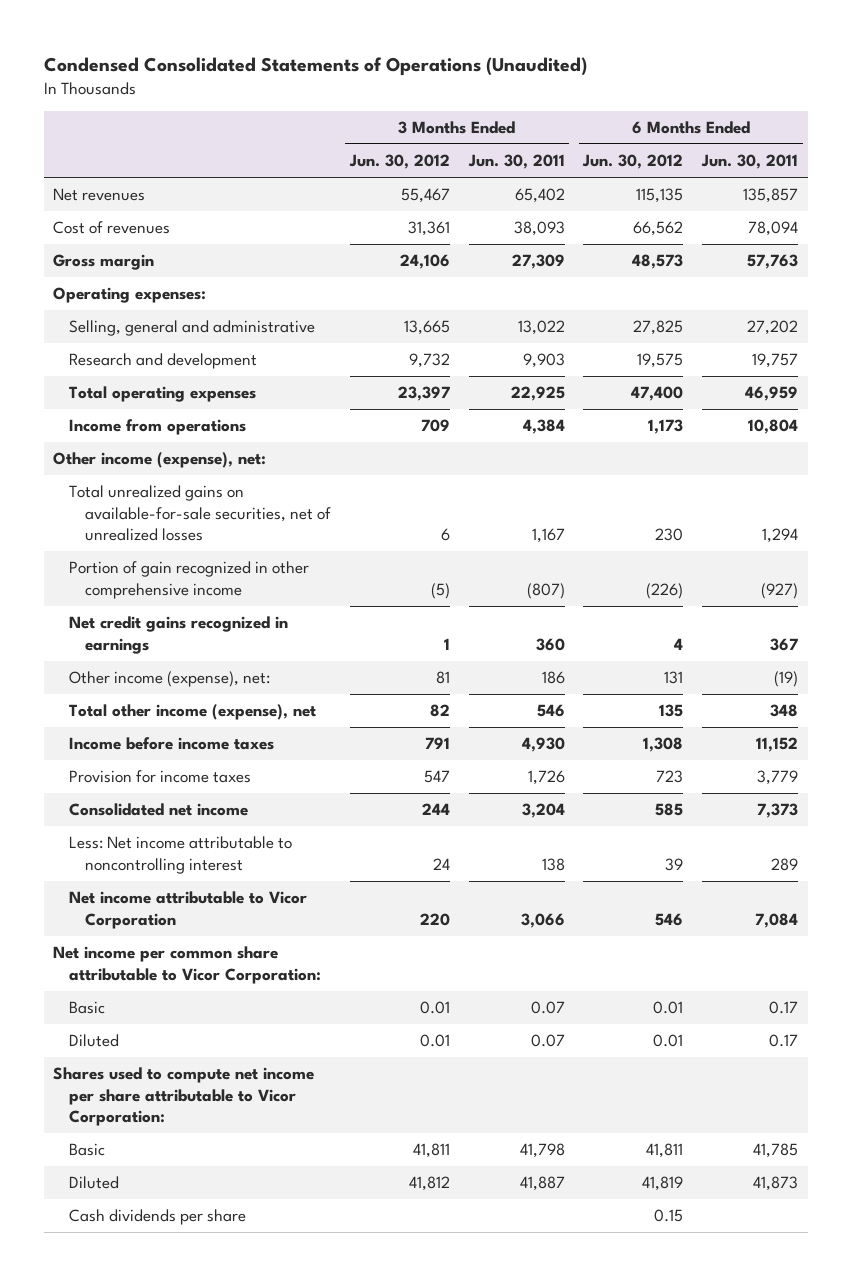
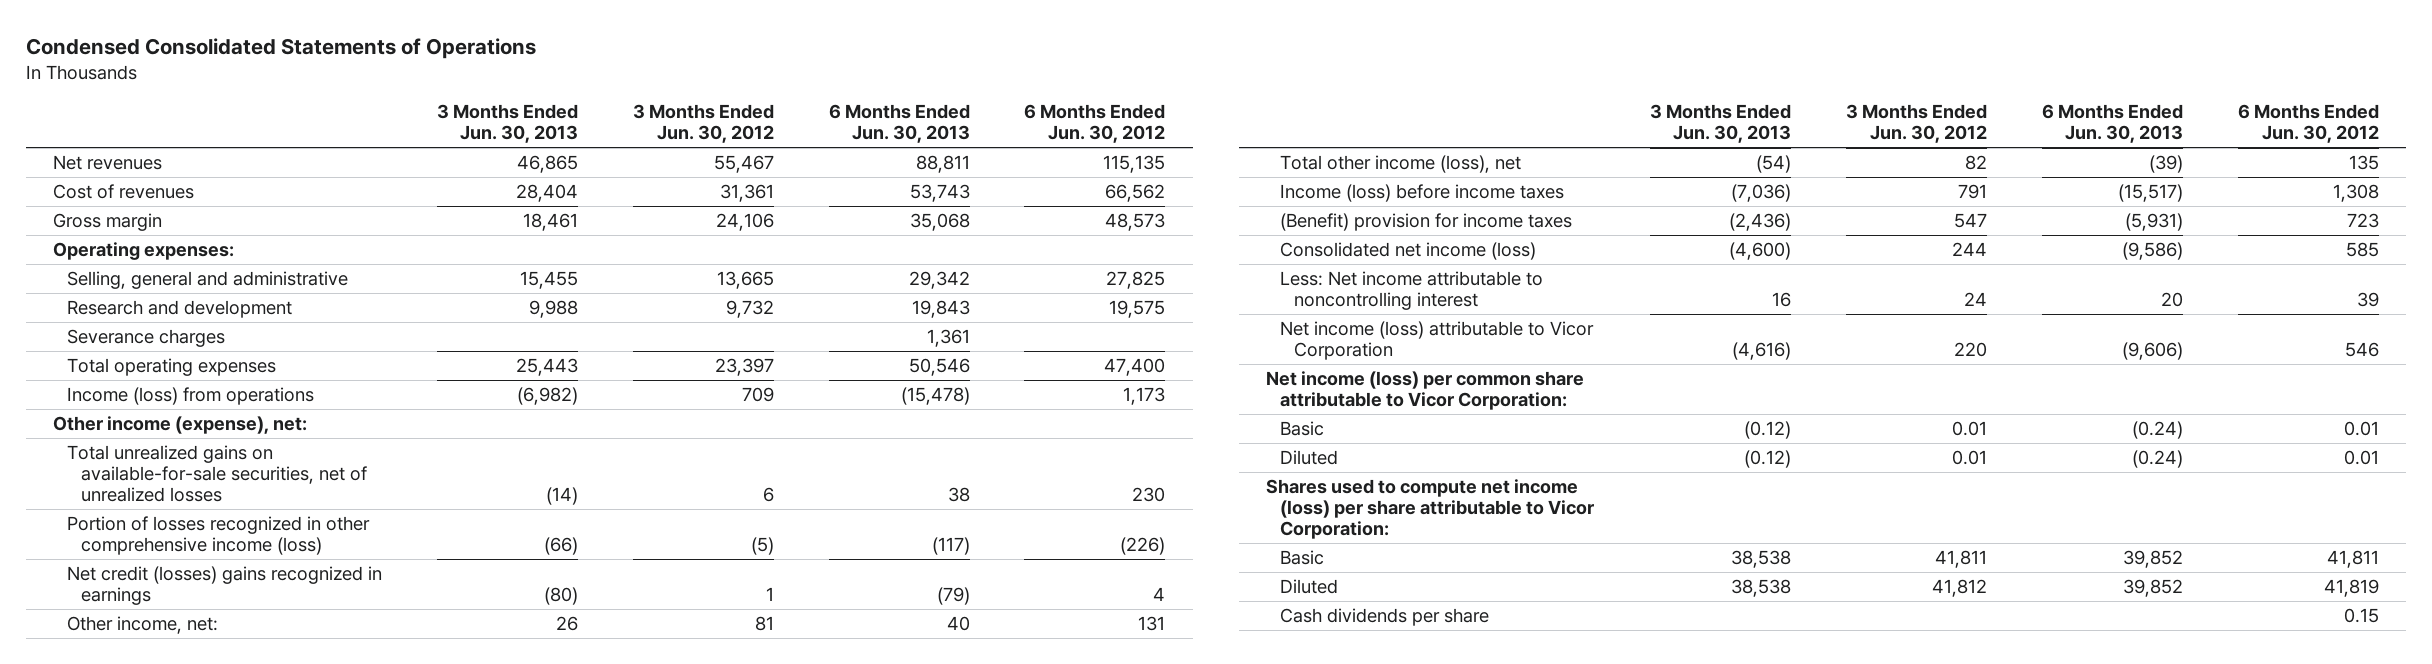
[44,56,588,76] Condensed Consolidated Statements of Operations (Unaudited) -> [25,38,536,60] Condensed Consolidated Statements of Operations
[467,154,565,170] Jun. 30, 2011 -> none
[701,154,799,170] Jun. 30, 2011 -> none
none -> [436,104,578,144] 3 Months Ended Jun. 30, 2013
none -> [828,104,970,144] 6 Months Ended Jun. 30, 2013
none -> [66,328,225,347] Severance charges
[69,419,247,436] Income from operations -> [66,386,314,405] Income (loss) from operations
[69,561,310,599] Portion of gain recognized in other comprehensive income -> [66,515,370,555] Portion of losses recognized in other comprehensive income (loss)
[69,616,289,654] Net credit gains recognized in earnings -> [66,565,382,605] Net credit (losses) gains recognized in earnings
[69,671,271,688] Other income (expense), net: -> [66,615,218,634] Other income, net:
[69,704,317,721] Total other income (expense), net -> [1280,154,1522,173] Total other income (loss), net
[69,737,275,751] Income before income taxes -> [1280,183,1565,202] Income (loss) before income taxes
[69,770,252,784] Provision for income taxes -> [1280,212,1573,231] (Benefit) provision for income taxes
[69,803,249,817] Consolidated net income -> [1280,241,1537,260] Consolidated net income (loss)
[69,891,308,929] Net income attributable to Vicor Corporation -> [1280,320,1595,360] Net income (loss) attributable to Vicor Corporation
[53,946,322,984] Net income per common share attributable to Vicor Corporation: -> [1266,370,1585,410] Net income (loss) per common share attributable to Vicor Corporation:
[53,1067,315,1127] Shares used to compute net income per share attributable to Vicor Corporation: -> [1266,478,1595,540] Shares used to compute net income (loss) per share attributable to Vicor Corporation:

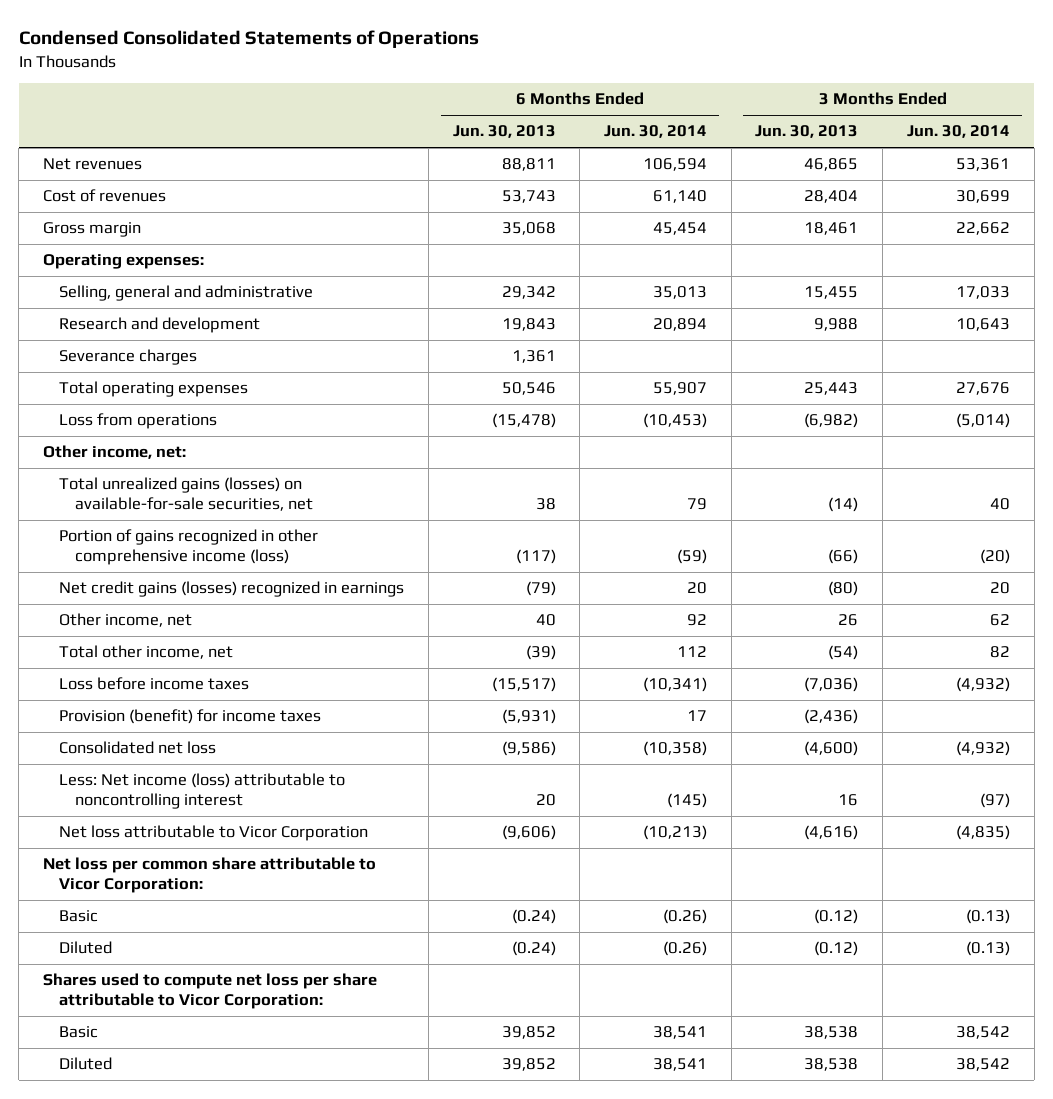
[632,104,774,144] 3 Months Ended Jun. 30, 2012 -> none
[1024,104,1166,144] 6 Months Ended Jun. 30, 2012 -> none
none -> [604,125,708,139] Jun. 30, 2014
none -> [906,125,1010,139] Jun. 30, 2014
[66,386,314,405] Income (loss) from operations -> [59,413,218,430] Loss from operations
[53,415,308,434] Other income (expense), net: -> [43,445,187,460] Other income, net:
[66,444,367,503] Total unrealized gains on available-for-sale securities, net of unrealized losses -> [59,477,314,512] Total unrealized gains (losses) on available-for-sale securities, net
[66,515,370,555] Portion of losses recognized in other comprehensive income (loss) -> [59,529,319,566] Portion of gains recognized in other comprehensive income (loss)
[66,565,382,605] Net credit (losses) gains recognized in earnings -> [59,581,405,598] Net credit gains (losses) recognized in earnings
[66,615,218,634] Other income, net: -> [59,613,193,628] Other income, net
[1280,154,1522,173] Total other income (loss), net -> [59,645,234,660] Total other income, net
[1280,183,1565,202] Income (loss) before income taxes -> [59,677,250,691] Loss before income taxes
[1280,212,1573,231] (Benefit) provision for income taxes -> [59,709,322,725] Provision (benefit) for income taxes
[1280,241,1537,260] Consolidated net income (loss) -> [59,741,217,755] Consolidated net loss
[1280,270,1544,310] Less: Net income attributable to noncontrolling interest -> [59,773,346,810] Less: Net income (loss) attributable to noncontrolling interest
[1280,320,1595,360] Net income (loss) attributable to Vicor Corporation -> [59,825,369,842] Net loss attributable to Vicor Corporation
[1266,370,1585,410] Net income (loss) per common share attributable to Vicor Corporation: -> [43,857,377,894] Net loss per common share attributable to Vicor Corporation:
[1266,478,1595,540] Shares used to compute net income (loss) per share attributable to Vicor Corporation: -> [43,973,378,1010] Shares used to compute net loss per share attributable to Vicor Corporation:
[1280,607,1490,626] Cash dividends per share -> none

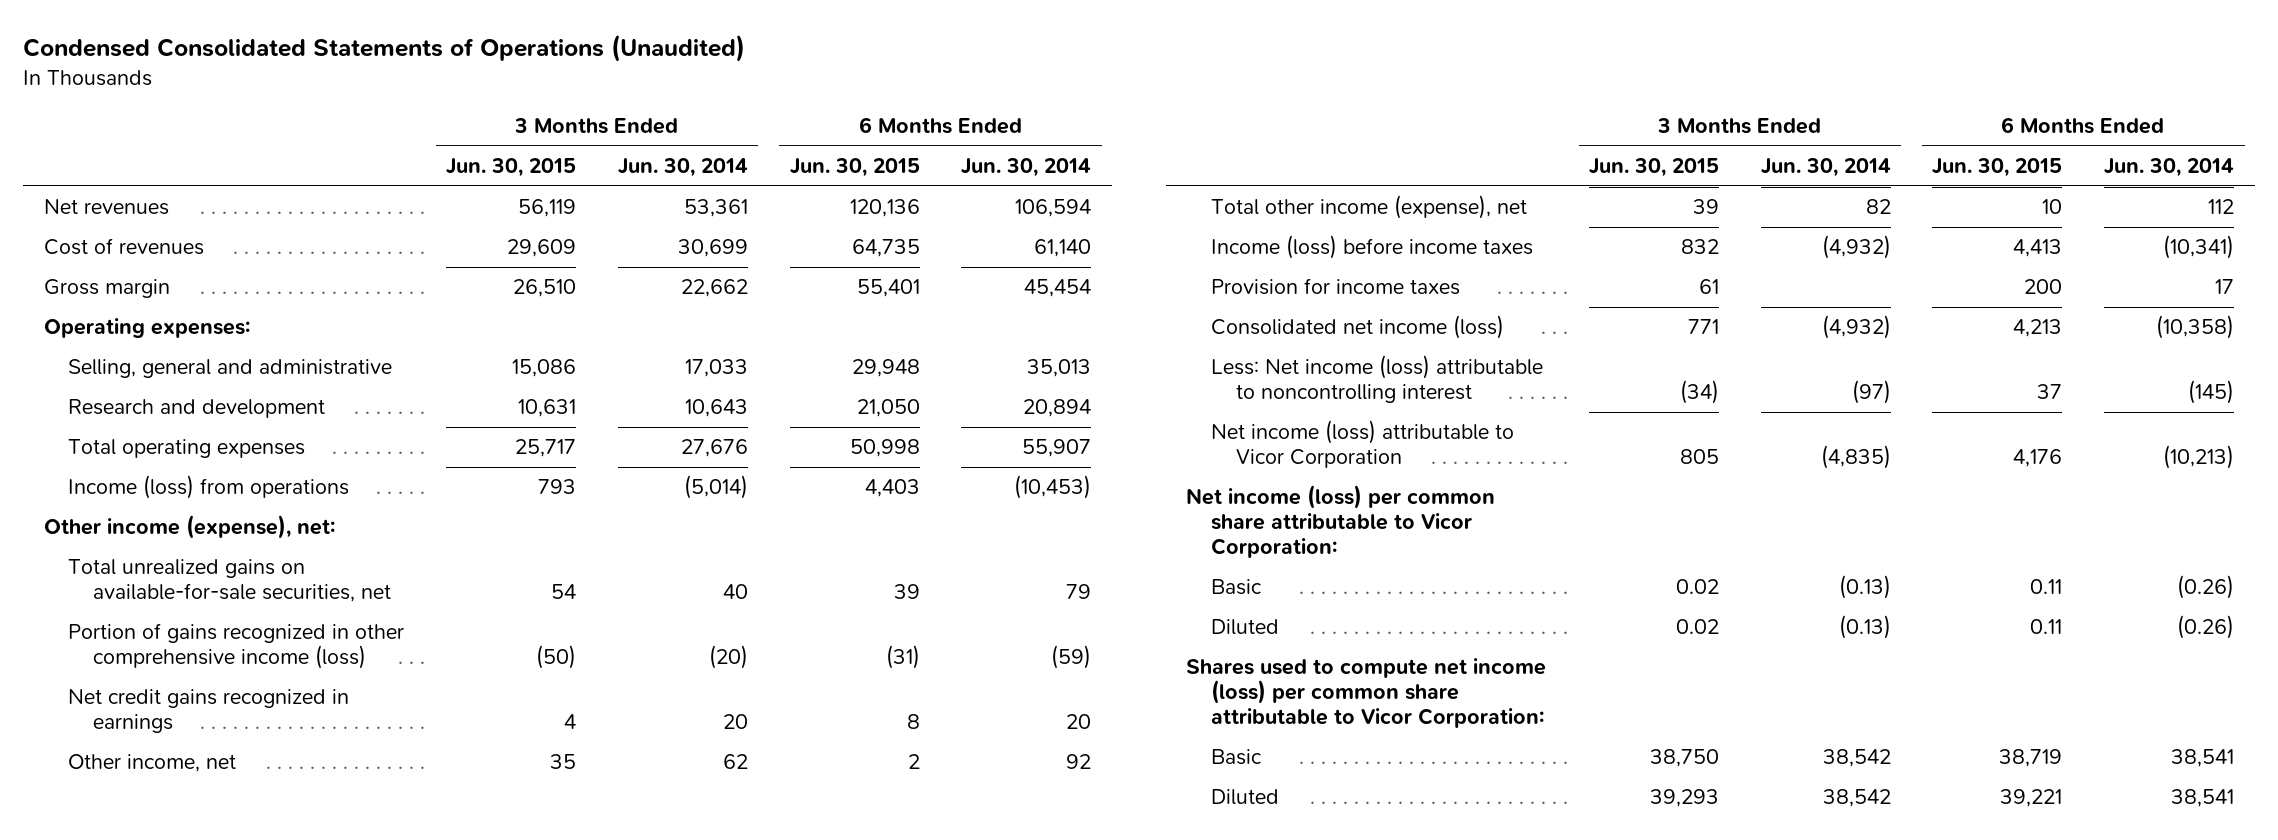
[18,30,479,49] Condensed Consolidated Statements of Operations -> [22,33,745,62] Condensed Consolidated Statements of Operations (Unaudited)
[452,125,556,139] Jun. 30, 2013 -> none
[755,125,859,139] Jun. 30, 2013 -> none
none -> [446,157,577,177] Jun. 30, 2015
none -> [789,157,920,177] Jun. 30, 2015
[59,349,198,366] Severance charges -> none
[59,413,218,430] Loss from operations -> [68,475,350,500] Income (loss) from operations
[43,445,187,460] Other income, net: -> [43,515,335,540] Other income (expense), net:
[59,477,314,512] Total unrealized gains (losses) on available-for-sale securities, net -> [68,559,392,603] Total unrealized gains on available-for-sale securities, net
[59,581,405,598] Net credit gains (losses) recognized in earnings -> [68,689,350,734] Net credit gains recognized in earnings
[59,645,234,660] Total other income, net -> [1211,195,1528,220] Total other income (expense), net
[59,677,250,691] Loss before income taxes -> [1211,235,1534,260] Income (loss) before income taxes
[59,709,322,725] Provision (benefit) for income taxes -> [1211,278,1461,296] Provision for income taxes
[59,741,217,755] Consolidated net loss -> [1211,315,1505,340] Consolidated net income (loss)
[59,825,369,842] Net loss attributable to Vicor Corporation -> [1211,420,1515,469] Net income (loss) attributable to Vicor Corporation
[43,857,377,894] Net loss per common share attributable to Vicor Corporation: -> [1186,485,1496,559] Net income (loss) per common share attributable to Vicor Corporation:
[43,973,378,1010] Shares used to compute net loss per share attributable to Vicor Corporation: -> [1186,658,1547,729] Shares used to compute net income (loss) per common share attributable to Vicor Corporation:

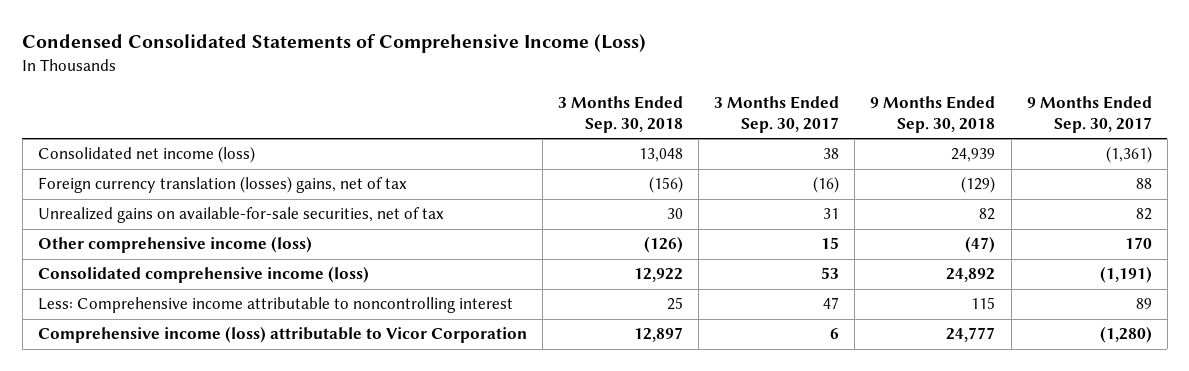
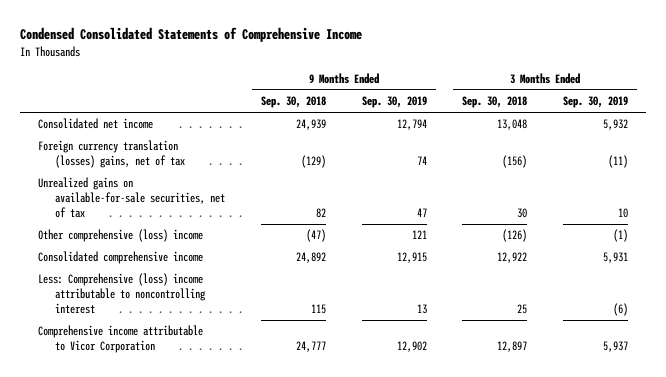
[22,34,647,54] Condensed Consolidated Statements of Comprehensive Income (Loss) -> [20,27,363,43] Condensed Consolidated Statements of Comprehensive Income
[714,96,840,133] 3 Months Ended Sep. 30, 2017 -> none
[1026,96,1152,133] 9 Months Ended Sep. 30, 2017 -> none
none -> [361,96,427,109] Sep. 30, 2019
none -> [563,96,629,109] Sep. 30, 2019
[37,146,255,164] Consolidated net income (loss) -> [38,118,154,130] Consolidated net income
[37,236,312,254] Other comprehensive income (loss) -> [38,229,204,243] Other comprehensive (loss) income
[37,266,369,284] Consolidated comprehensive income (loss) -> [38,251,204,265] Consolidated comprehensive income
[37,297,513,314] Less: Comprehensive income attributable to noncontrolling interest -> [38,273,207,314] Less: Comprehensive (loss) income attributable to noncontrolling interest
[37,326,527,344] Comprehensive income (loss) attributable to Vicor Corporation -> [38,325,204,354] Comprehensive income attributable to Vicor Corporation

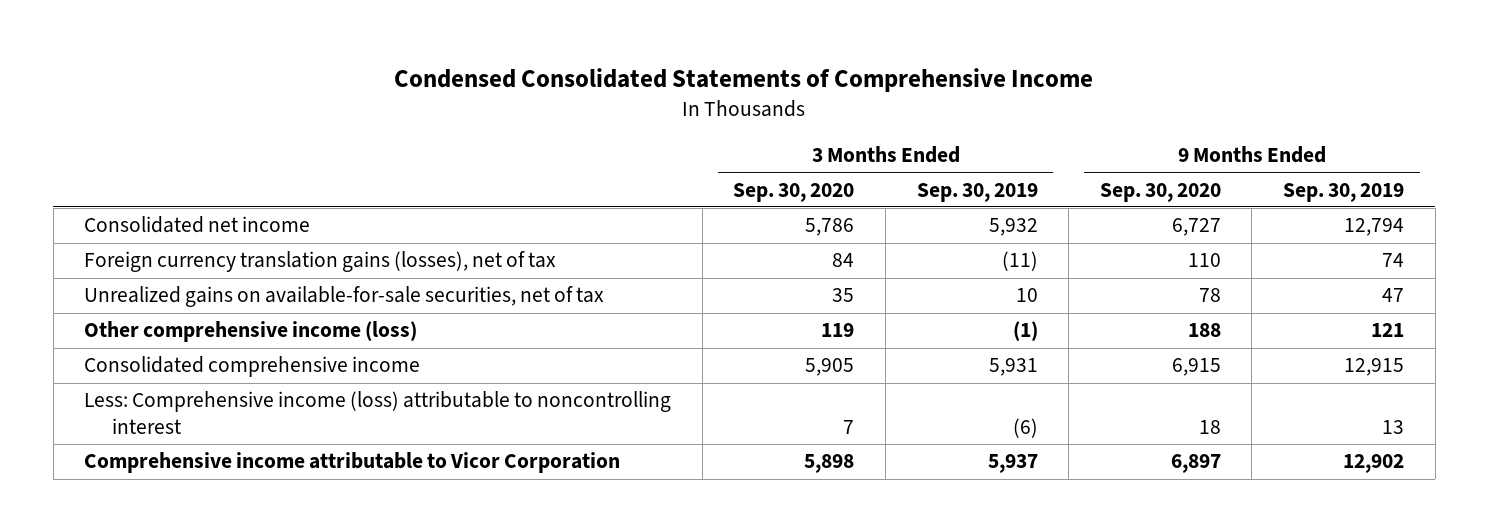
[260,96,326,109] Sep. 30, 2018 -> none
[462,96,528,109] Sep. 30, 2018 -> none
none -> [733,182,855,202] Sep. 30, 2020
none -> [1099,182,1221,202] Sep. 30, 2020
[38,140,186,169] Foreign currency translation (losses) gains, net of tax -> [84,251,557,273] Foreign currency translation gains (losses), net of tax
[38,229,204,243] Other comprehensive (loss) income -> [84,321,418,343] Other comprehensive income (loss)
[38,273,207,314] Less: Comprehensive (loss) income attributable to noncontrolling interest -> [84,391,672,434] Less: Comprehensive income (loss) attributable to noncontrolling interest

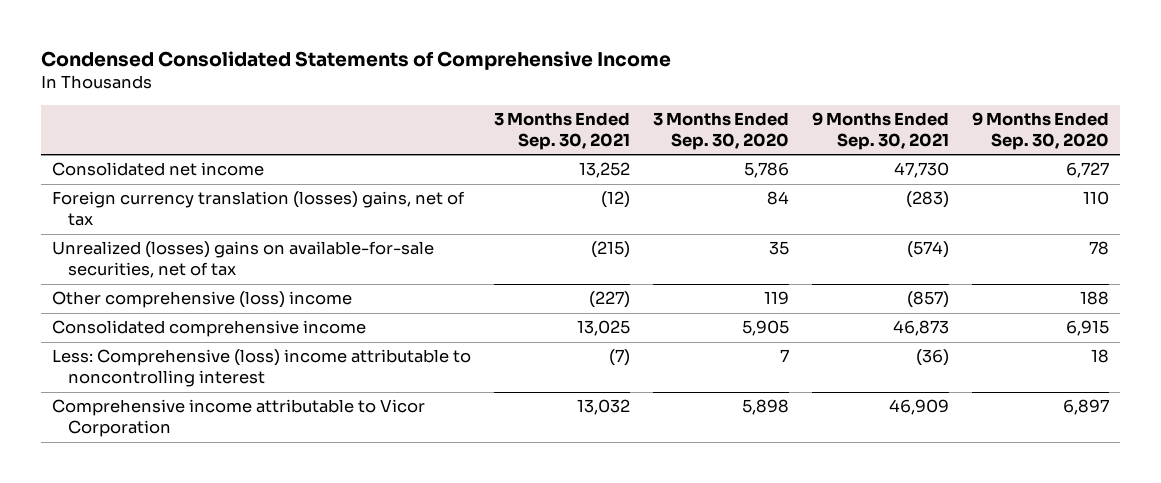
[916,182,1038,202] Sep. 30, 2019 -> none
[1283,182,1405,202] Sep. 30, 2019 -> none
none -> [494,111,631,151] 3 Months Ended Sep. 30, 2021
none -> [811,111,949,151] 9 Months Ended Sep. 30, 2021
[84,251,557,273] Foreign currency translation gains (losses), net of tax -> [52,191,466,227] Foreign currency translation (losses) gains, net of tax
[84,286,605,308] Unrealized gains on available-for-sale securities, net of tax -> [52,241,435,279] Unrealized (losses) gains on available-for-sale securities, net of tax
[84,321,418,343] Other comprehensive income (loss) -> [52,291,353,309] Other comprehensive (loss) income
[84,391,672,434] Less: Comprehensive income (loss) attributable to noncontrolling interest -> [52,349,472,388] Less: Comprehensive (loss) income attributable to noncontrolling interest

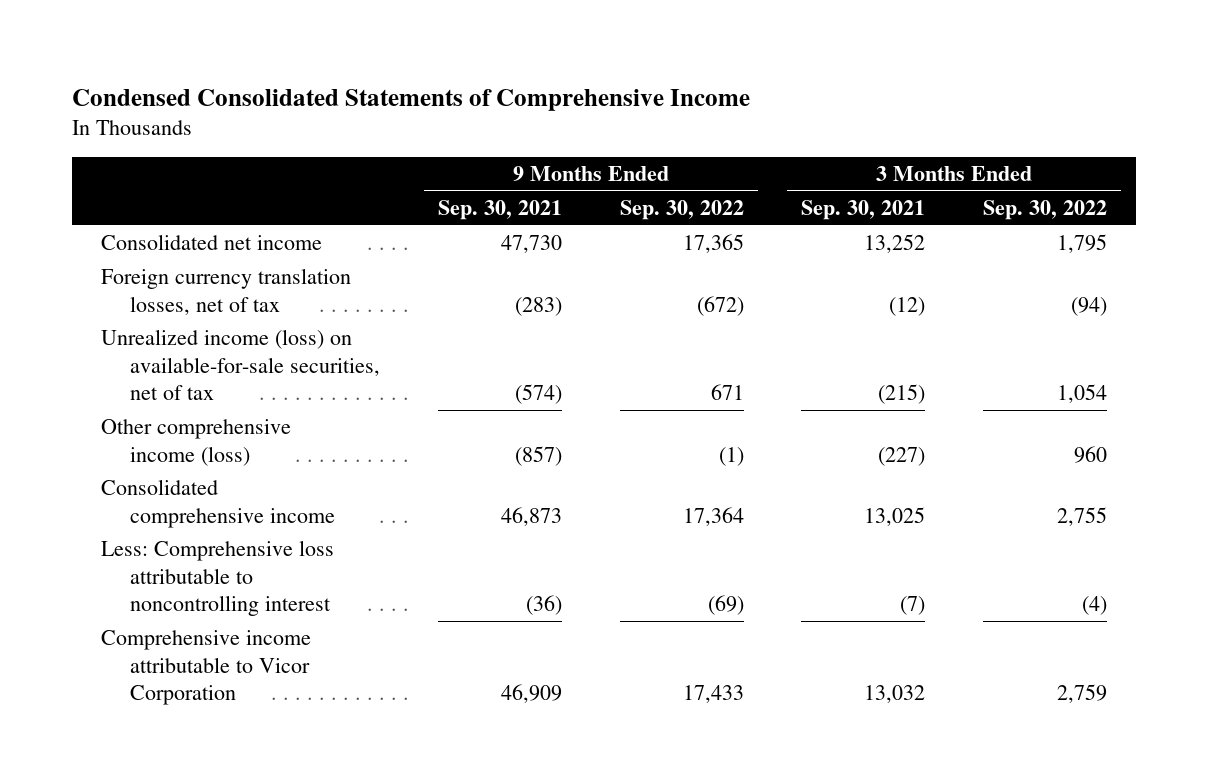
[652,111,789,151] 3 Months Ended Sep. 30, 2020 -> none
[971,111,1109,151] 9 Months Ended Sep. 30, 2020 -> none
none -> [619,200,744,221] Sep. 30, 2022
none -> [982,200,1107,221] Sep. 30, 2022
[52,191,466,227] Foreign currency translation (losses) gains, net of tax -> [100,268,351,315] Foreign currency translation losses, net of tax
[52,241,435,279] Unrealized (losses) gains on available-for-sale securities, net of tax -> [100,329,381,401] Unrealized income (loss) on available-for-sale securities, net of tax
[52,291,353,309] Other comprehensive (loss) income -> [100,419,291,466] Other comprehensive income (loss)
[52,349,472,388] Less: Comprehensive (loss) income attributable to noncontrolling interest -> [100,540,334,617] Less: Comprehensive loss attributable to noncontrolling interest

